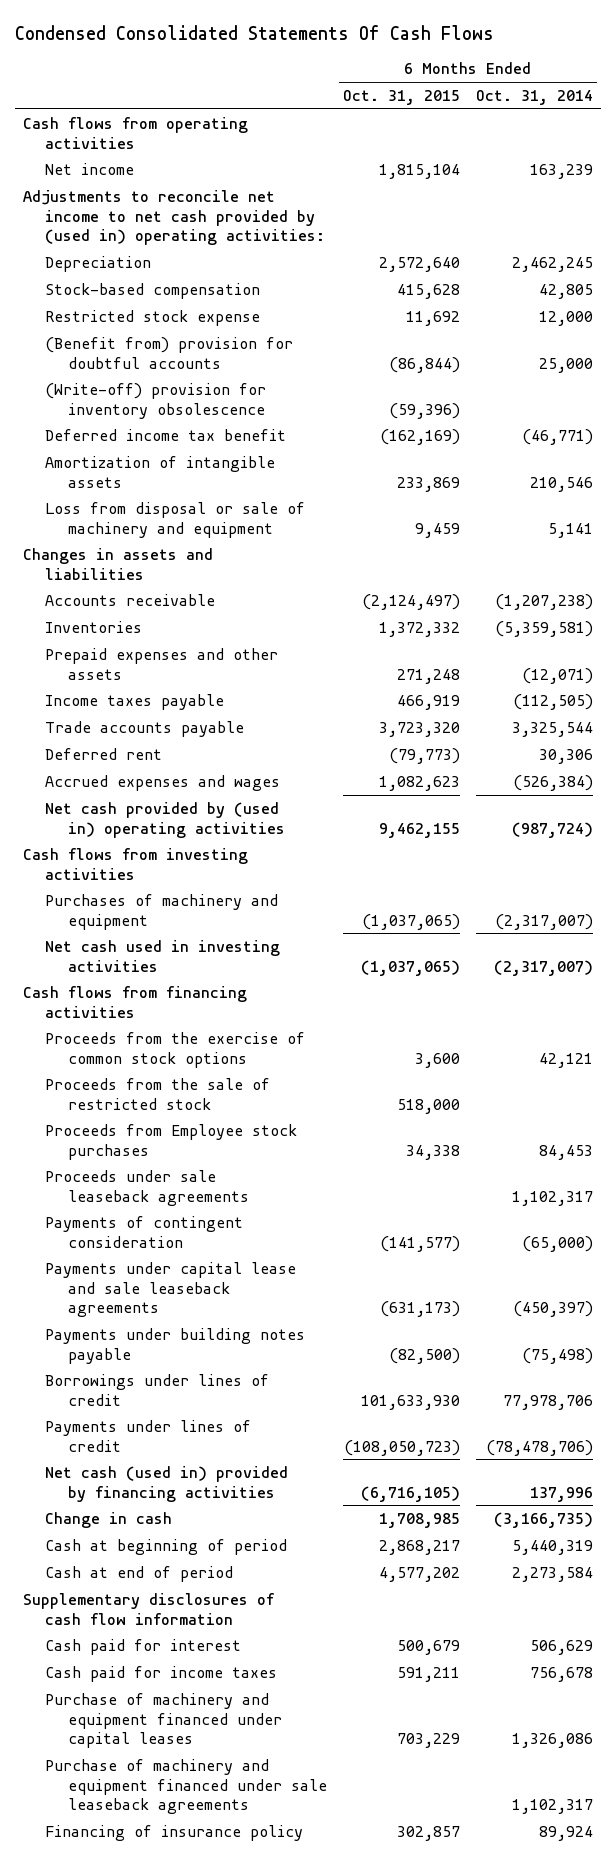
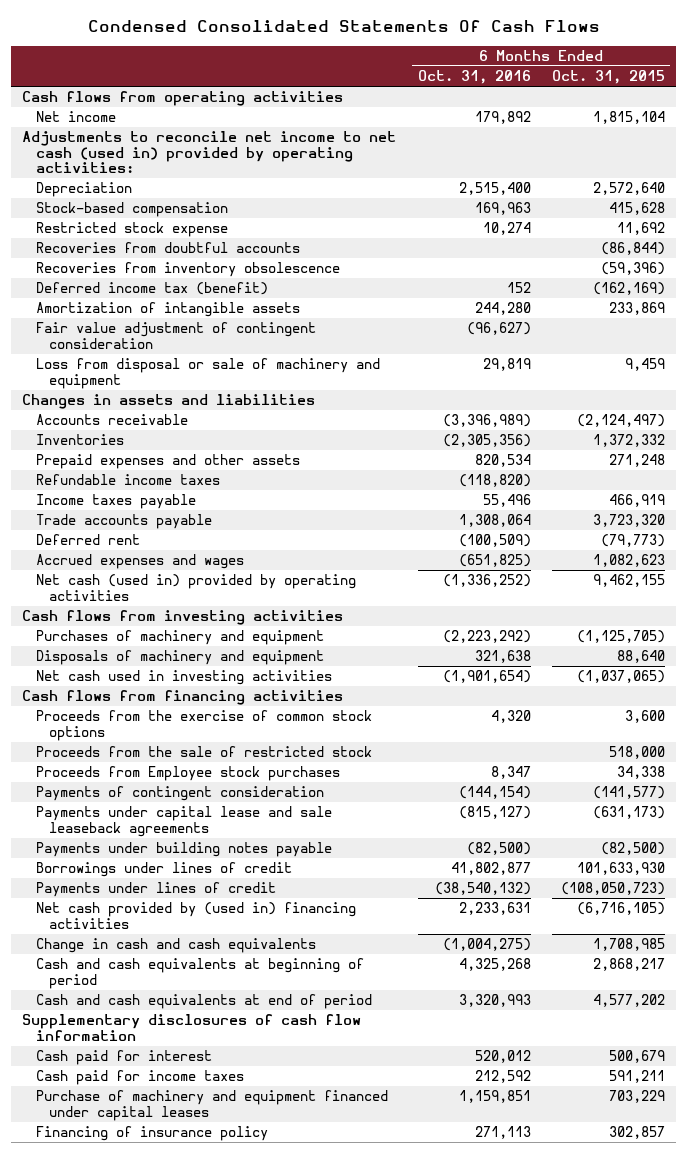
[475,89,593,105] Oct. 31, 2014 -> none
none -> [417,70,531,85] Oct. 31, 2016
[22,189,326,246] Adjustments to reconcile net income to net cash provided by (used in) operating activities: -> [22,131,397,174] Adjustments to reconcile net income to net cash (used in) provided by operating activities:
[45,336,294,369] (Benefit from) provision for doubtful accounts -> [35,242,300,254] Recoveries from doubtful accounts
[45,382,267,419] (Write-off) provision for inventory obsolescence -> [35,262,340,278] Recoveries from inventory obsolescence
[45,428,287,441] Deferred income tax benefit -> [35,282,268,296] Deferred income tax (benefit)
none -> [35,322,316,349] Fair value adjustment of contingent consideration
none -> [35,474,220,486] Refundable income taxes
[45,801,285,838] Net cash provided by (used in) operating activities -> [35,574,356,601] Net cash (used in) provided by operating activities
[361,913,460,930] (1,037,065) -> [577,630,666,644] (1,125,705)
none -> [35,650,324,666] Disposals of machinery and equipment
[45,1169,249,1206] Proceeds under sale leaseback agreements -> none
[45,1465,289,1502] Net cash (used in) provided by financing activities -> [35,902,356,929] Net cash provided by (used in) financing activities
[45,1511,173,1528] Change in cash -> [35,938,316,954] Change in cash and cash equivalents
[45,1538,288,1555] Cash at beginning of period -> [35,958,364,989] Cash and cash equivalents at beginning of period
[45,1565,234,1582] Cash at end of period -> [35,994,372,1010] Cash and cash equivalents at end of period
[45,1758,327,1815] Purchase of machinery and equipment financed under sale leaseback agreements -> none

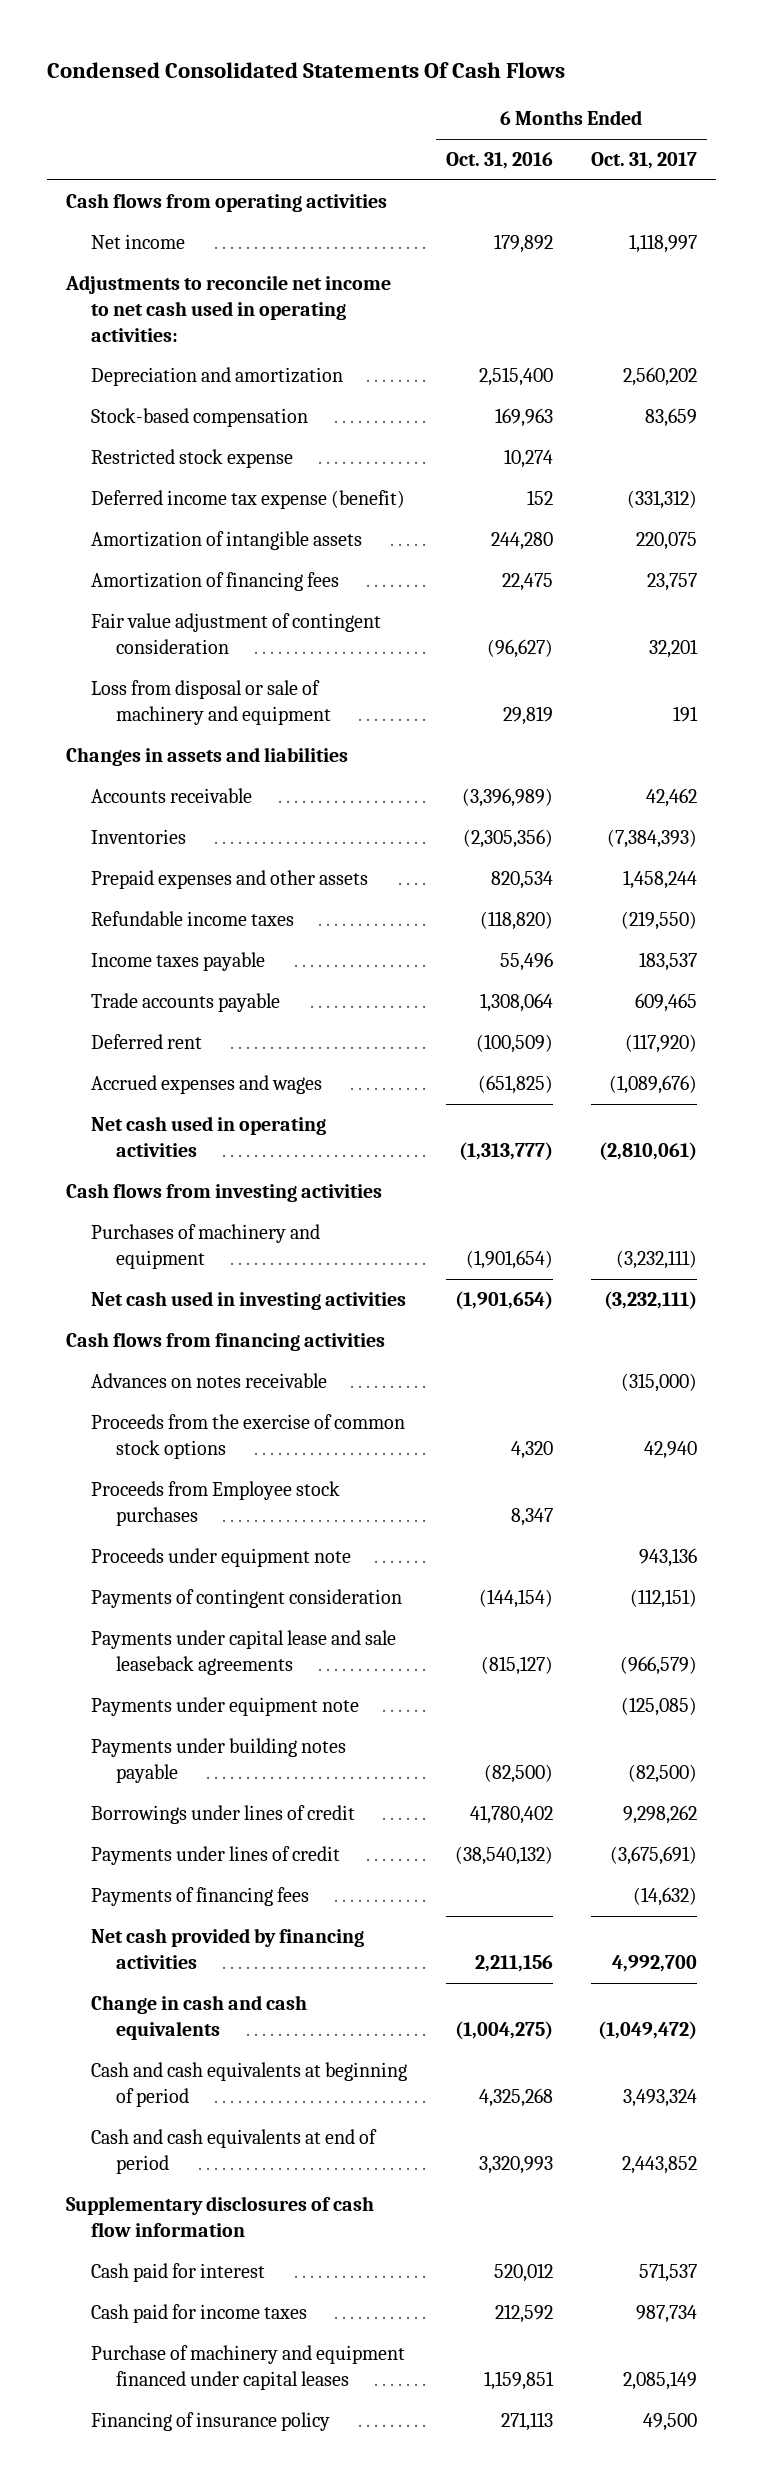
[552,70,666,85] Oct. 31, 2015 -> none
none -> [591,152,698,170] Oct. 31, 2017
[22,131,397,174] Adjustments to reconcile net income to net cash (used in) provided by operating activities: -> [65,275,392,342] Adjustments to reconcile net income to net cash used in operating activities:
[35,182,132,198] Depreciation -> [90,367,343,387] Depreciation and amortization
[35,242,300,254] Recoveries from doubtful accounts -> none
[35,262,340,278] Recoveries from inventory obsolescence -> none
[35,282,268,296] Deferred income tax (benefit) -> [90,490,405,510] Deferred income tax expense (benefit)
none -> [90,572,339,592] Amortization of financing fees
[35,574,356,601] Net cash (used in) provided by operating activities -> [90,1116,326,1158] Net cash used in operating activities
[442,574,531,588] (1,336,252) -> [458,1142,553,1162] (1,313,777)
[35,650,324,666] Disposals of machinery and equipment -> none
[442,630,531,644] (2,223,292) -> [465,1250,553,1270] (1,901,654)
none -> [90,1373,327,1389] Advances on notes receivable
[35,746,372,758] Proceeds from the sale of restricted stock -> none
none -> [90,1548,351,1568] Proceeds under equipment note
none -> [90,1697,359,1717] Payments under equipment note
[450,862,531,876] 41,802,877 -> [469,1805,553,1825] 41,780,402
none -> [90,1887,309,1907] Payments of financing fees
[35,902,356,929] Net cash provided by (used in) financing activities -> [90,1928,364,1970] Net cash provided by financing activities
[458,902,531,916] 2,233,631 -> [474,1955,553,1973] 2,211,156

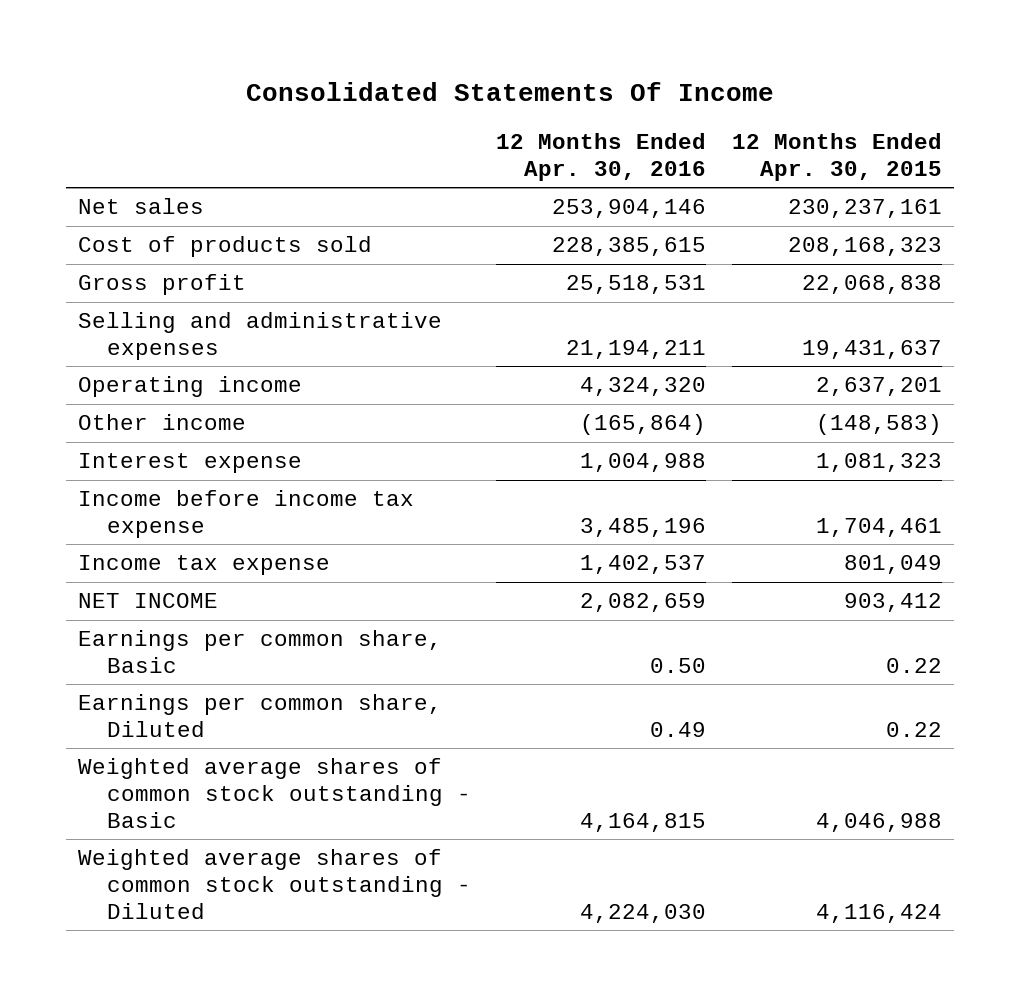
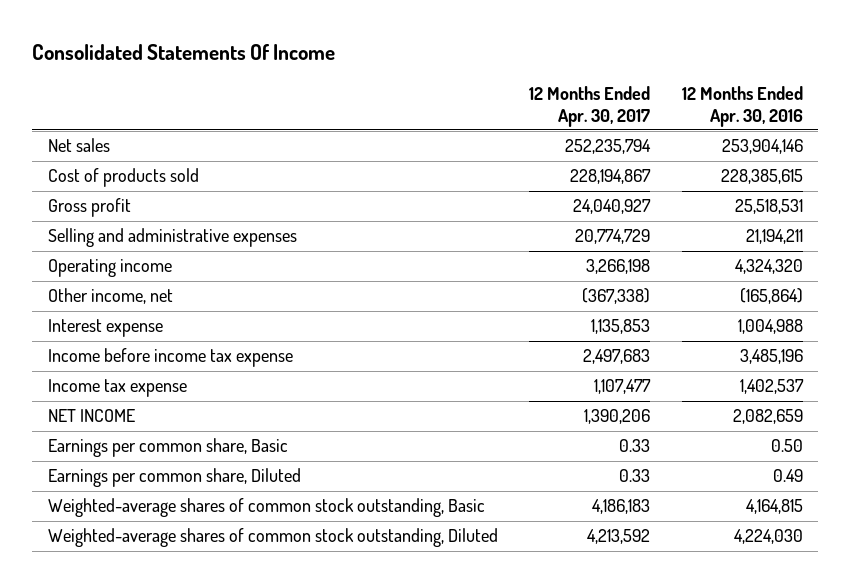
[731,133,942,181] 12 Months Ended Apr. 30, 2015 -> none
none -> [529,85,651,127] 12 Months Ended Apr. 30, 2017
[78,414,247,431] Other income -> [47,288,173,305] Other income, net
[78,758,472,828] Weighted average shares of common stock outstanding - Basic -> [47,498,485,518] Weighted-average shares of common stock outstanding, Basic
[78,849,472,919] Weighted average shares of common stock outstanding - Diluted -> [47,528,498,548] Weighted-average shares of common stock outstanding, Diluted

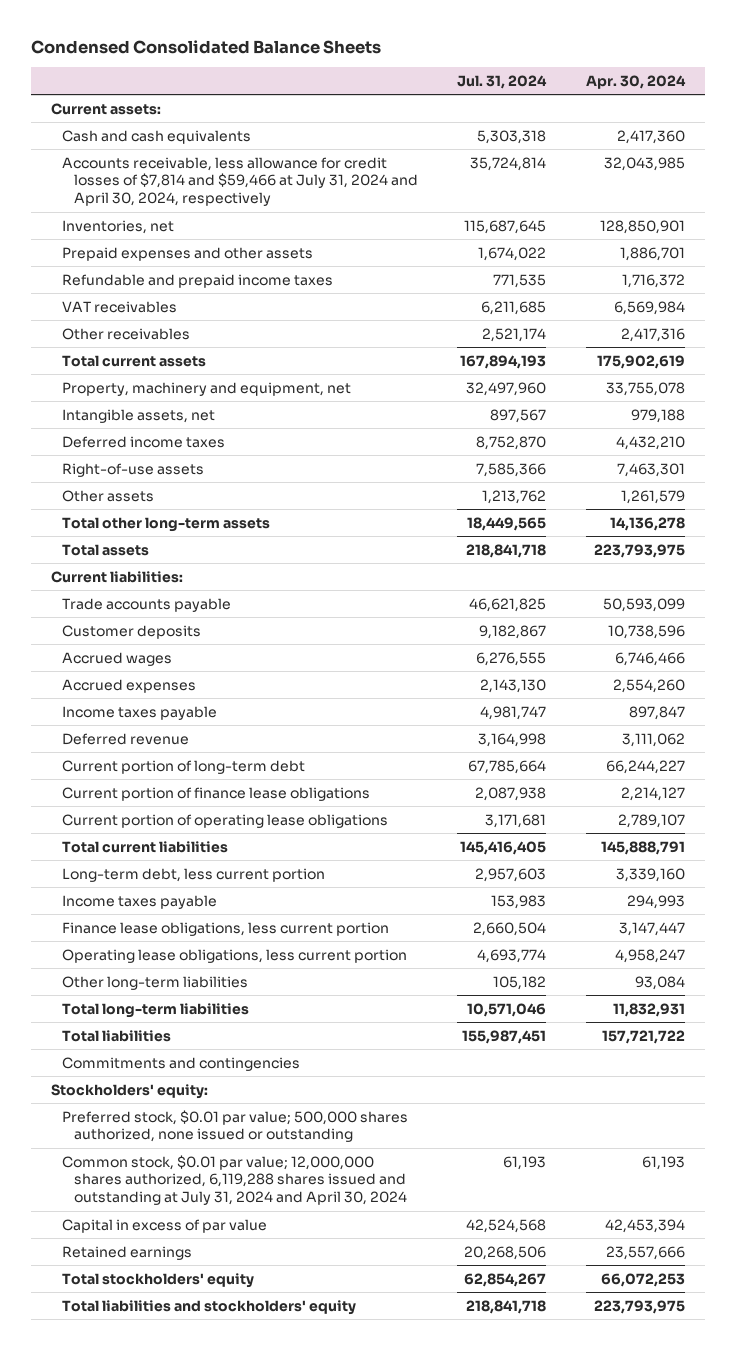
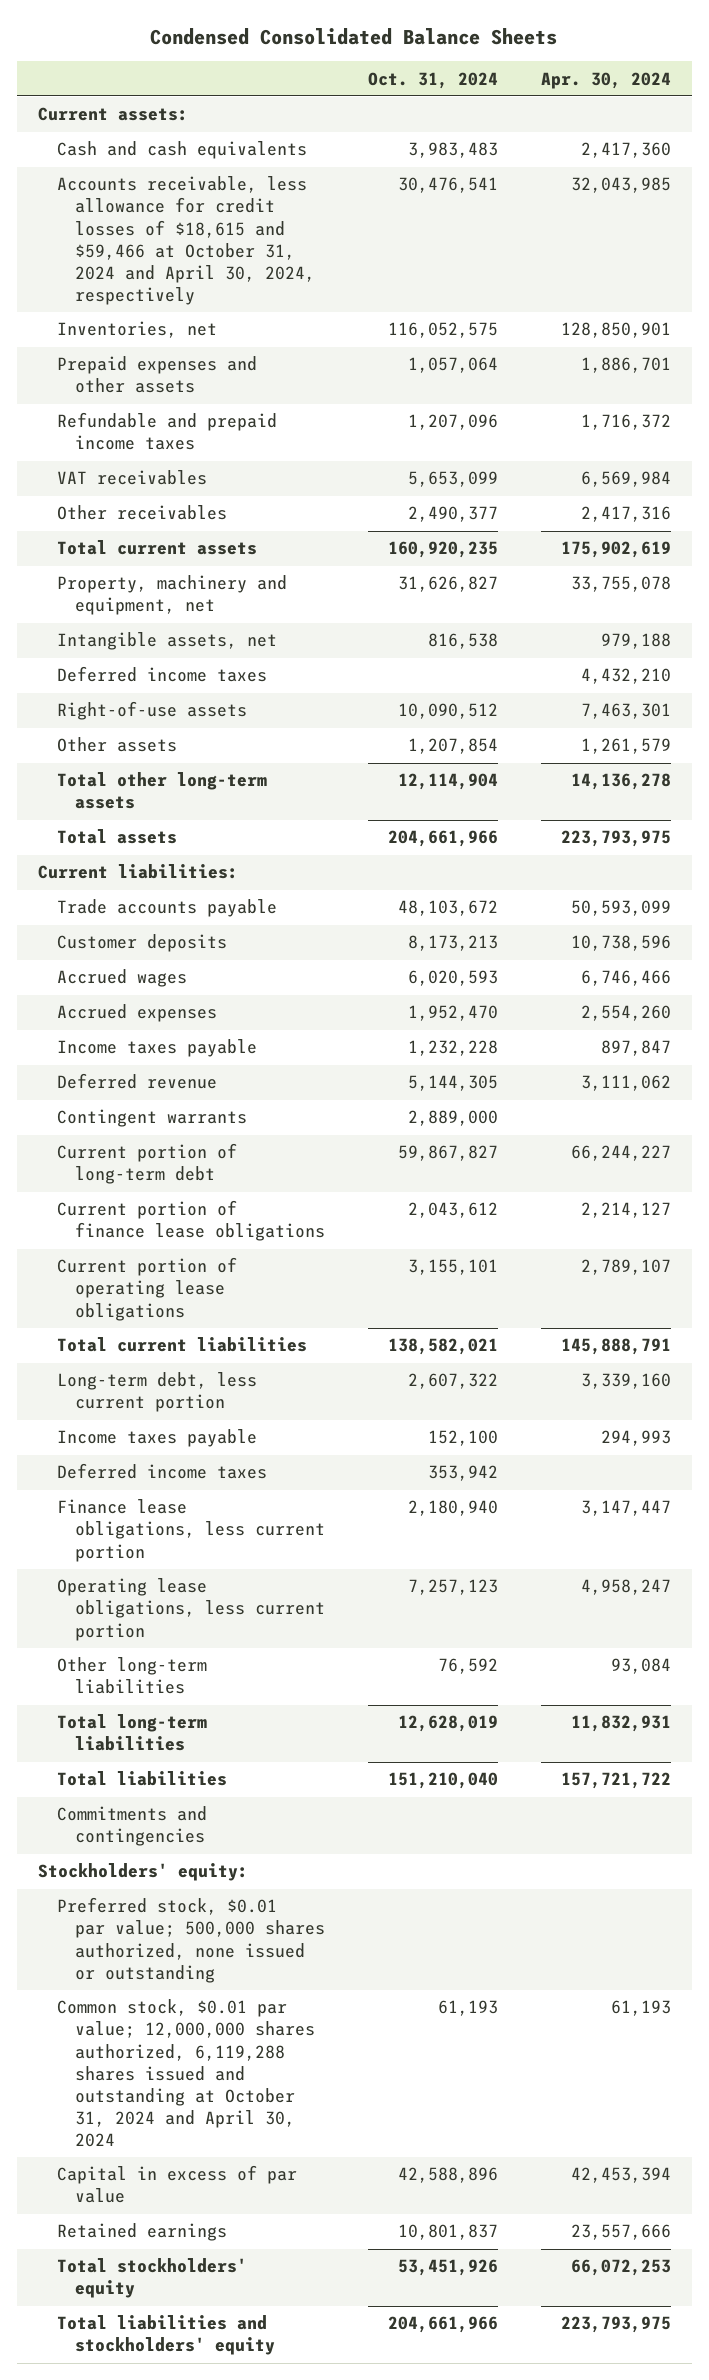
[457,74,548,89] Jul. 31, 2024 -> none
none -> [367,71,498,89] Oct. 31, 2024
[62,156,418,207] Accounts receivable, less allowance for credit losses of $7,814 and $59,466 at July 31, 2024 and April 30, 2024, respectively -> [56,176,315,305] Accounts receivable, less allowance for credit losses of $18,615 and $59,466 at October 31, 2024 and April 30, 2024, respectively
none -> [56,1109,247,1128] Contingent warrants
none -> [56,1463,267,1480] Deferred income taxes
[62,1154,407,1206] Common stock, $0.01 par value; 12,000,000 shares authorized, 6,119,288 shares issued and outstanding at July 31, 2024 and April 30, 2024 -> [56,1999,315,2148] Common stock, $0.01 par value; 12,000,000 shares authorized, 6,119,288 shares issued and outstanding at October 31, 2024 and April 30, 2024

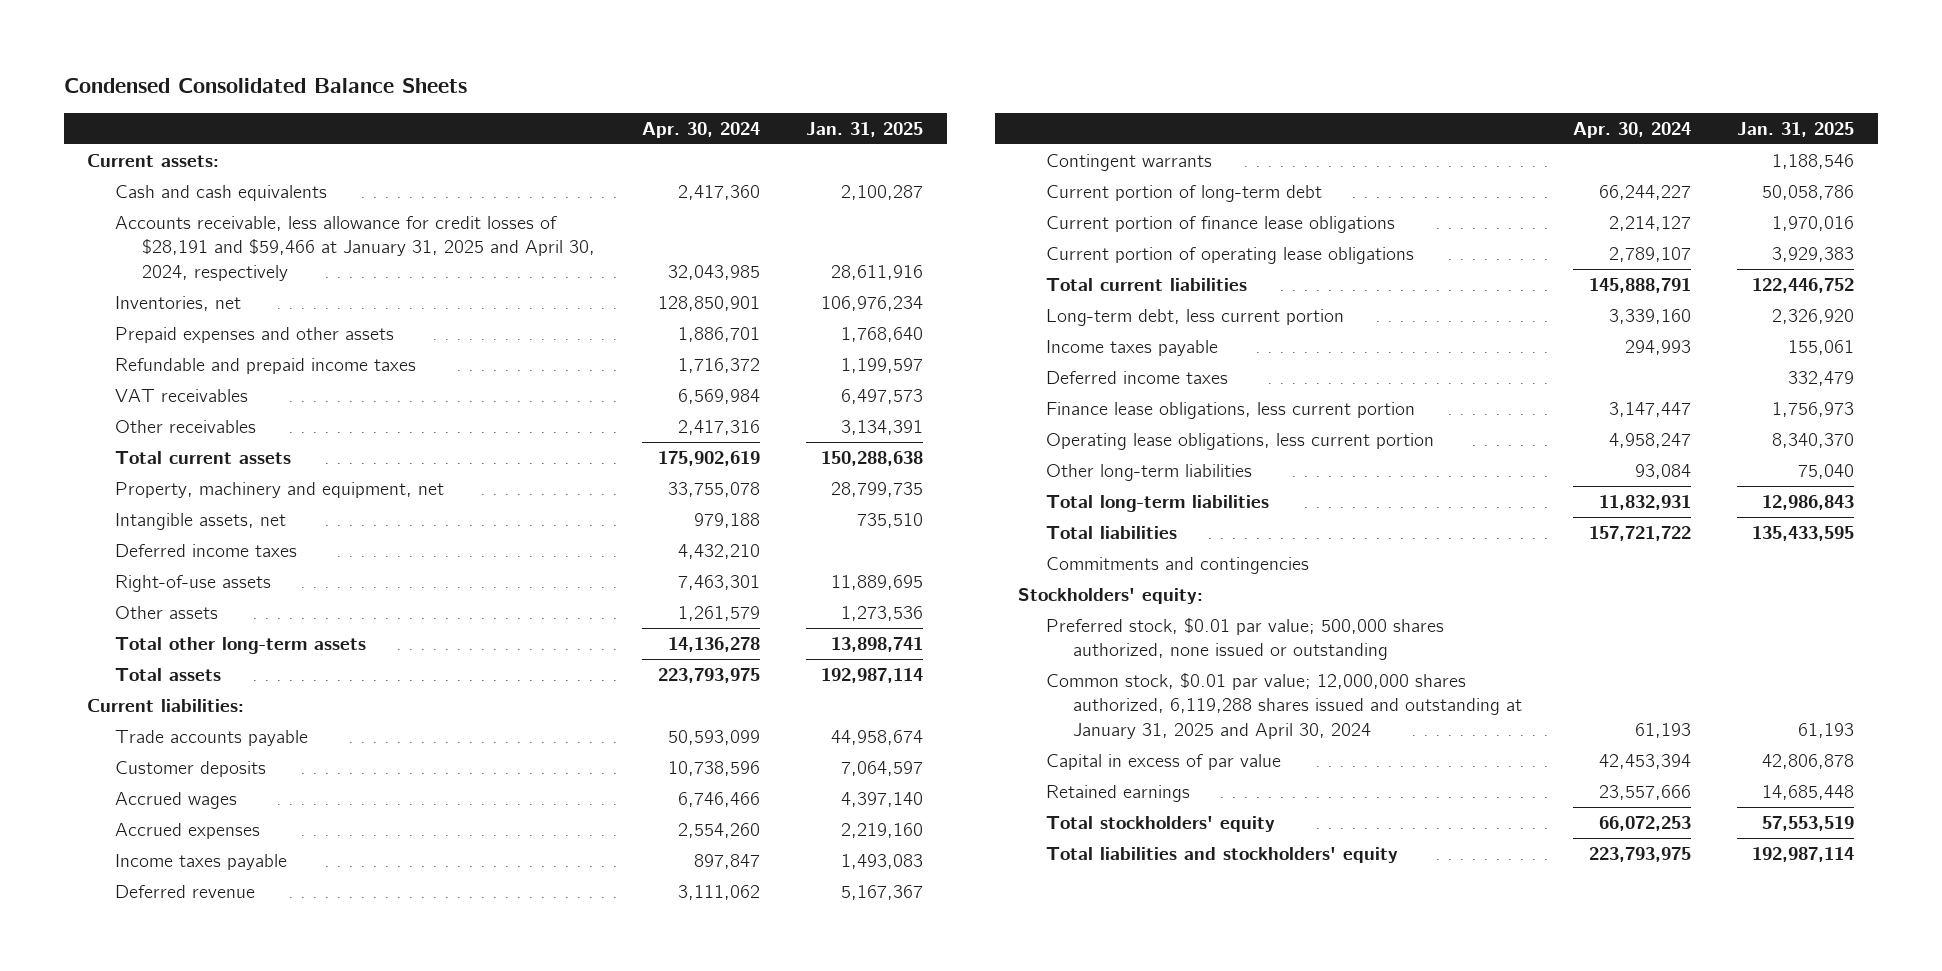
[367,71,498,89] Oct. 31, 2024 -> none
none -> [806,121,924,137] Jan. 31, 2025
[56,176,315,305] Accounts receivable, less allowance for credit losses of $18,615 and $59,466 at October 31, 2024 and April 30, 2024, respectively -> [114,216,595,281] Accounts receivable, less allowance for credit losses of $28,191 and $59,466 at January 31, 2025 and April 30, 2024, respectively
[56,1999,315,2148] Common stock, $0.01 par value; 12,000,000 shares authorized, 6,119,288 shares issued and outstanding at October 31, 2024 and April 30, 2024 -> [1045,673,1523,739] Common stock, $0.01 par value; 12,000,000 shares authorized, 6,119,288 shares issued and outstanding at January 31, 2025 and April 30, 2024

